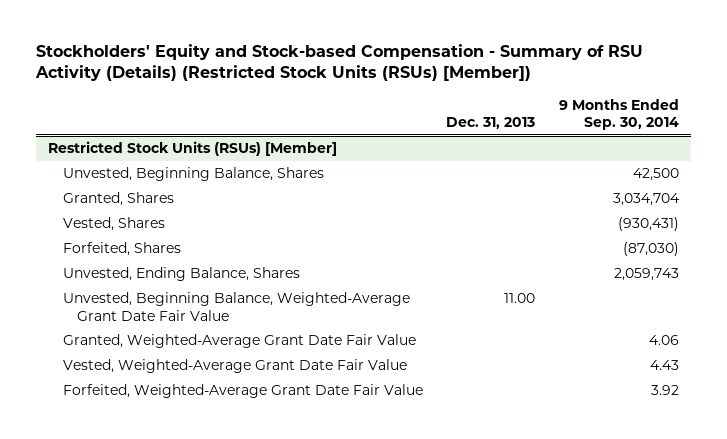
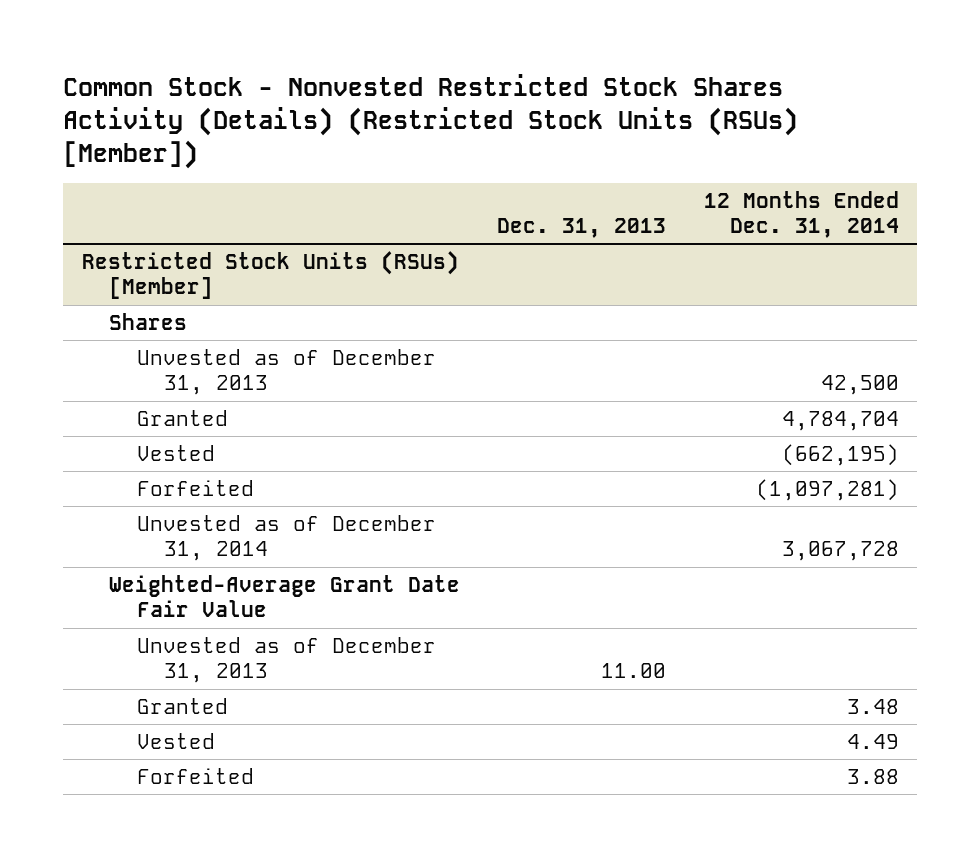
[34,44,643,82] Stockholders' Equity and Stock-based Compensation - Summary of RSU Activity (Details) (Restricted Stock Units (RSUs) [Member]) -> [63,73,799,169] Common Stock - Nonvested Restricted Stock Shares Activity (Details) (Restricted Stock Units (RSUs) [Member])
[558,98,679,130] 9 Months Ended Sep. 30, 2014 -> none
none -> [703,190,899,239] 12 Months Ended Dec. 31, 2014
none -> [109,312,188,330] Shares
[62,167,324,182] Unvested, Beginning Balance, Shares -> [136,348,436,396] Unvested as of December 31, 2013
[62,192,174,207] Granted, Shares -> [136,409,228,426] Granted
[62,217,165,232] Vested, Shares -> [136,444,215,461] Vested
[62,242,181,257] Forfeited, Shares -> [136,479,254,496] Forfeited
[62,267,300,282] Unvested, Ending Balance, Shares -> [136,514,436,562] Unvested as of December 31, 2014
none -> [109,574,461,618] Weighted-Average Grant Date Fair Value
[62,292,410,321] Unvested, Beginning Balance, Weighted-Average Grant Date Fair Value -> [136,636,436,684] Unvested as of December 31, 2013
[62,334,416,349] Granted, Weighted-Average Grant Date Fair Value -> [136,697,228,714] Granted
[62,359,407,374] Vested, Weighted-Average Grant Date Fair Value -> [136,732,215,749] Vested
[62,384,423,399] Forfeited, Weighted-Average Grant Date Fair Value -> [136,767,254,784] Forfeited

